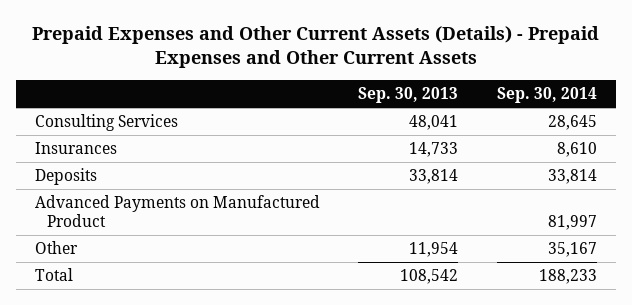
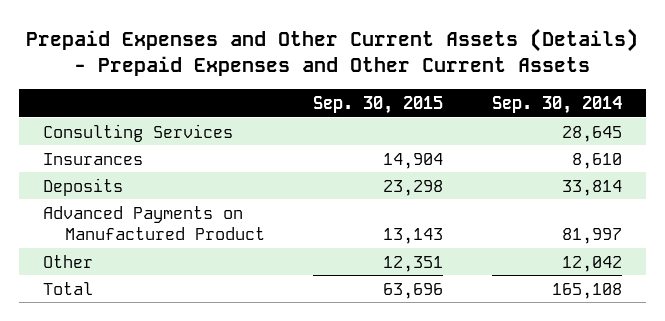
[358,87,459,104] Sep. 30, 2013 -> none
none -> [313,96,444,115] Sep. 30, 2015
[547,242,597,258] 35,167 -> [561,255,622,272] 12,042
[538,269,597,285] 188,233 -> [551,282,622,299] 165,108

